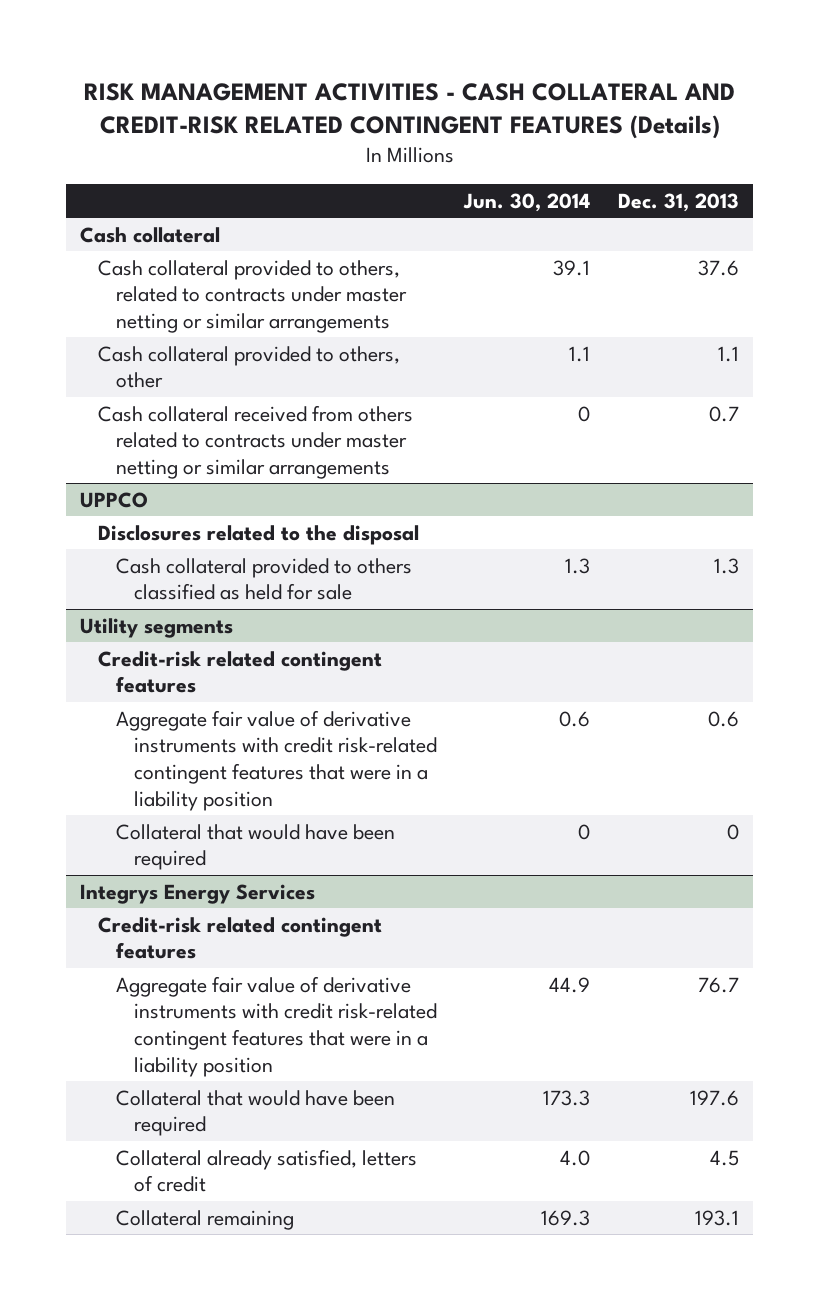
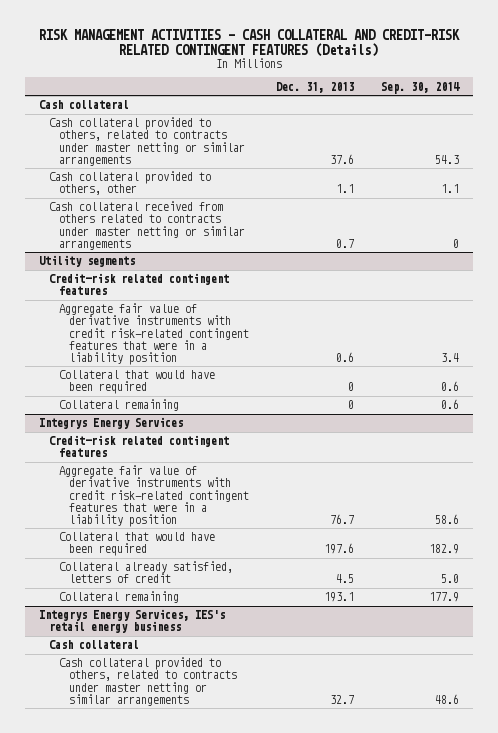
[463,192,591,212] Jun. 30, 2014 -> none
none -> [381,81,461,94] Sep. 30, 2014
[80,491,149,508] UPPCO -> none
[98,524,420,545] Disclosures related to the disposal -> none
[115,557,412,601] Cash collateral provided to others classified as held for sale -> none
none -> [58,399,179,412] Collateral remaining
none -> [38,609,225,634] Integrys Energy Services, IES's retail energy business
none -> [48,640,139,650] Cash collateral
none -> [58,657,237,706] Cash collateral provided to others, related to contracts under master netting or similar arrangements

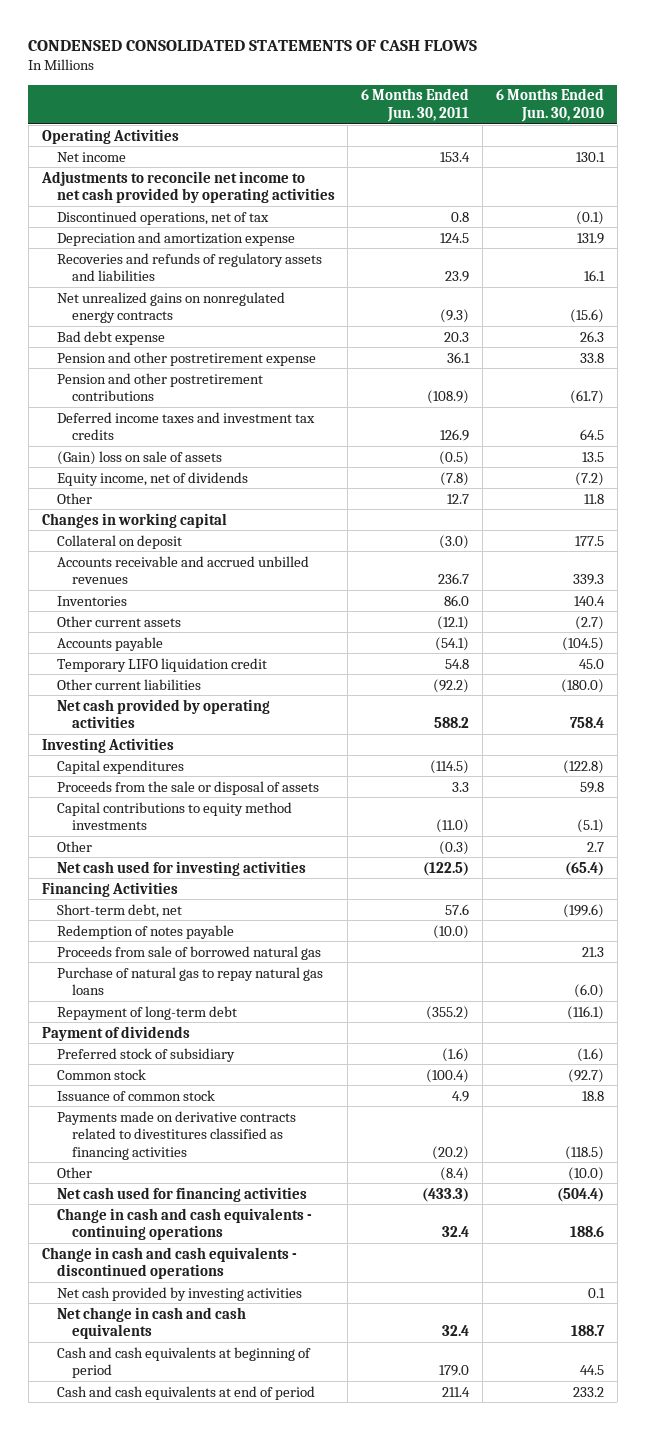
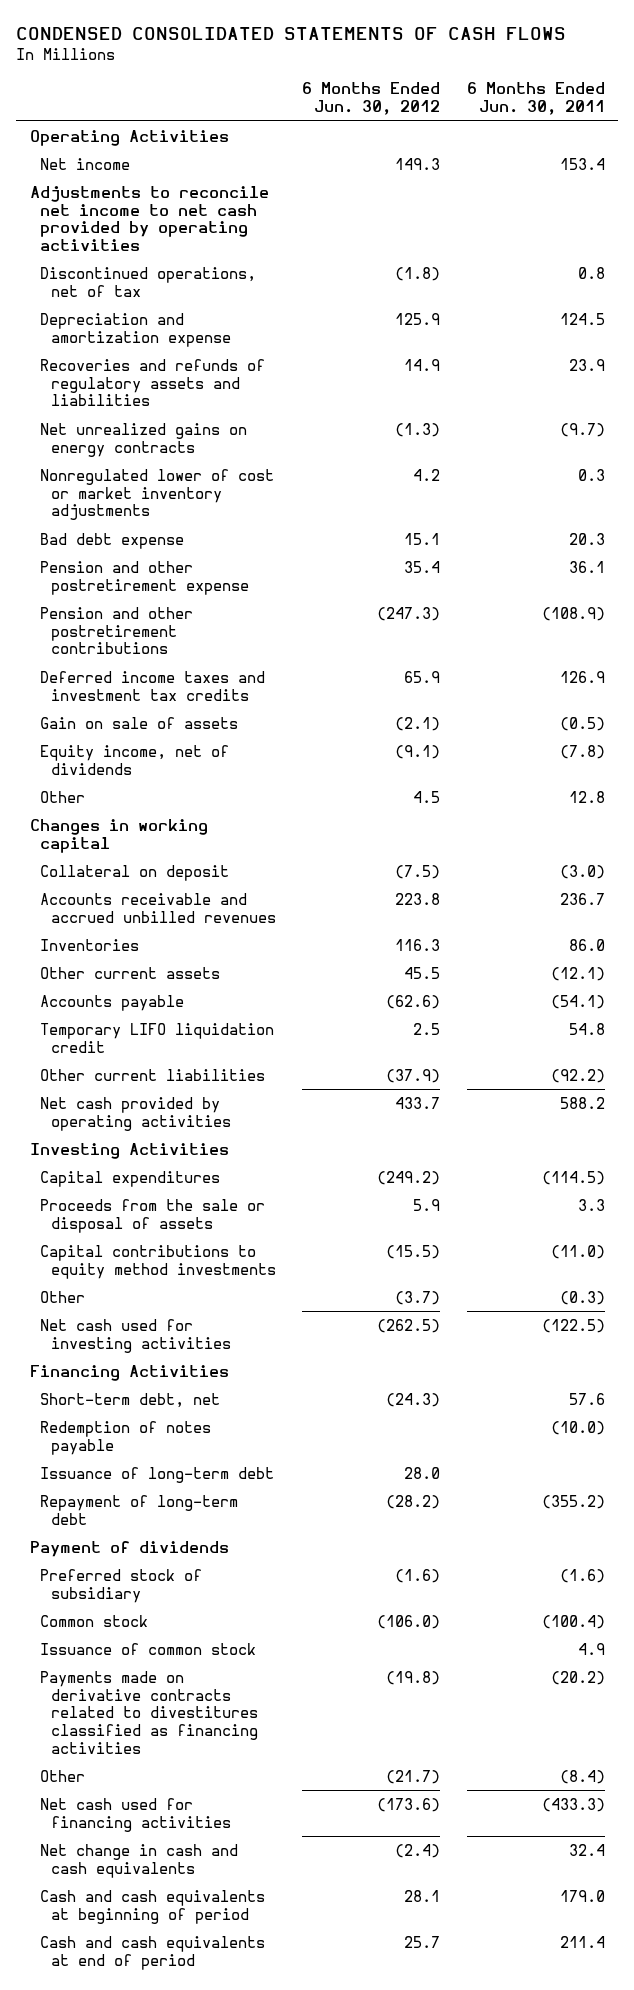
[496,88,605,122] 6 Months Ended Jun. 30, 2010 -> none
none -> [302,82,441,116] 6 Months Ended Jun. 30, 2012
[56,291,285,324] Net unrealized gains on nonregulated energy contracts -> [40,422,248,457] Net unrealized gains on energy contracts
[440,309,470,324] (9.3) -> [559,422,605,437] (9.7)
none -> [40,468,275,521] Nonregulated lower of cost or market inventory adjustments
[56,450,222,465] (Gain) loss on sale of assets -> [40,716,239,729] Gain on sale of assets
[447,493,470,504] 12.7 -> [568,790,605,803] 12.8
[56,945,321,960] Proceeds from sale of borrowed natural gas -> none
[56,966,323,996] Purchase of natural gas to repay natural gas loans -> none
none -> [40,1466,275,1483] Issuance of long-term debt
[56,1207,312,1241] Change in cash and cash equivalents - continuing operations -> none
[41,1246,297,1280] Change in cash and cash equivalents - discontinued operations -> none
[56,1286,302,1301] Net cash provided by investing activities -> none

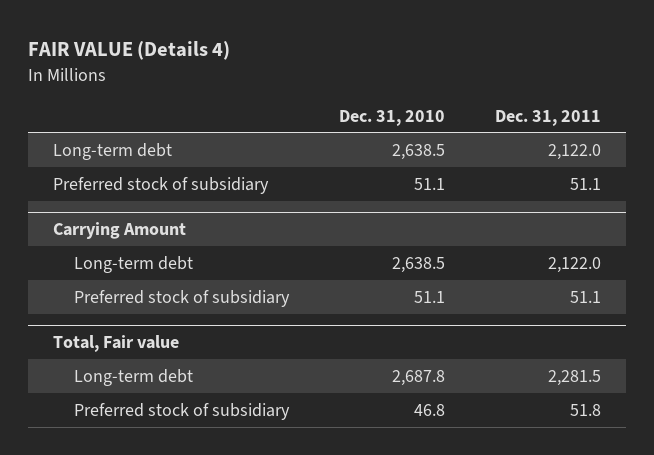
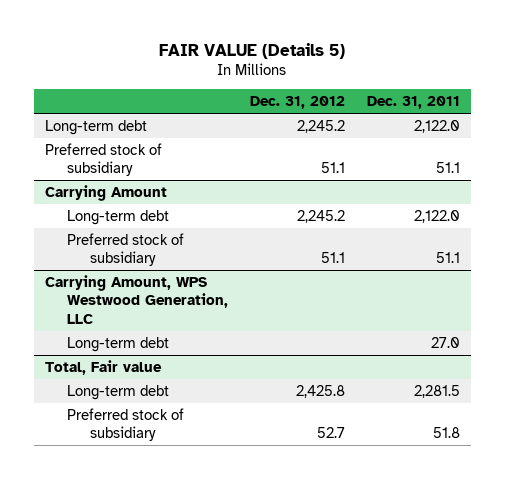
[28,41,231,61] FAIR VALUE (Details 4) -> [159,42,346,59] FAIR VALUE (Details 5)
[338,109,445,126] Dec. 31, 2010 -> none
none -> [250,96,346,110] Dec. 31, 2012
none -> [44,274,229,324] Carrying Amount, WPS Westwood Generation, LLC
none -> [67,336,170,352] Long-term debt

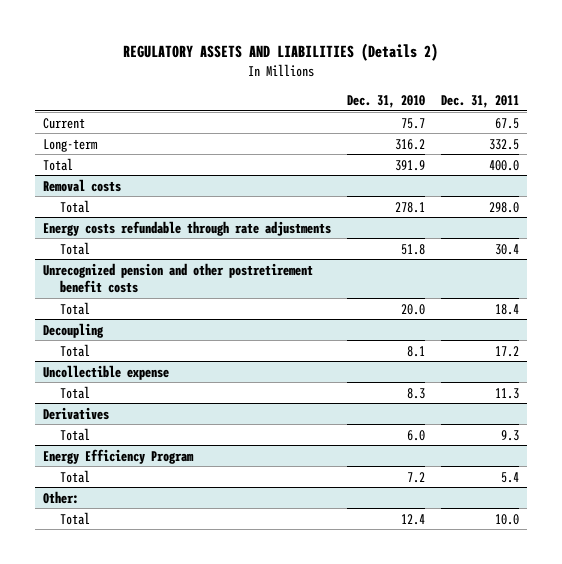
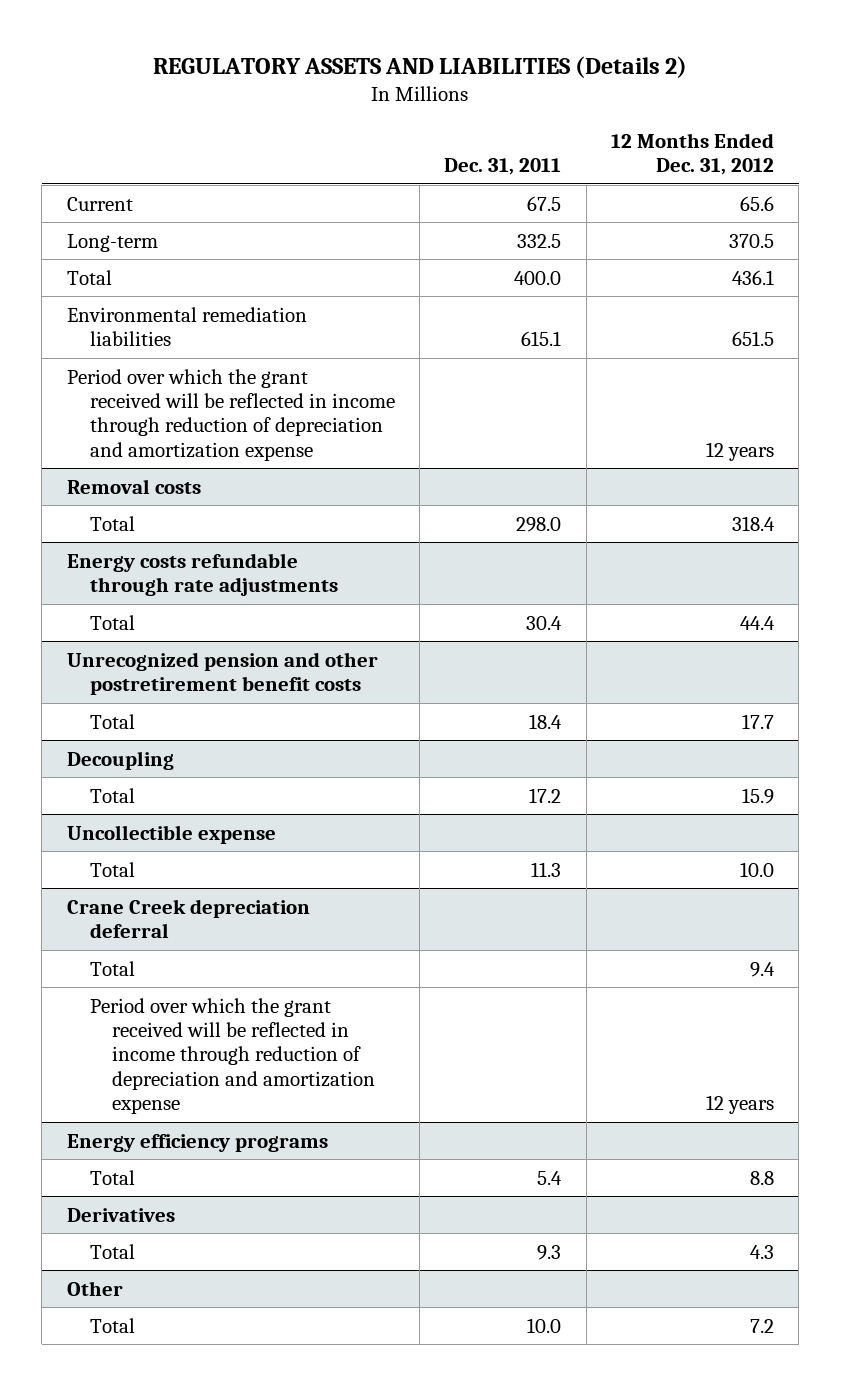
[347,95,426,109] Dec. 31, 2010 -> none
none -> [610,132,774,175] 12 Months Ended Dec. 31, 2012
none -> [66,306,307,347] Environmental remediation liabilities
none -> [66,368,395,461] Period over which the grant received will be reflected in income through reduction of depreciation and amortization expense
none -> [66,898,310,939] Crane Creek depreciation deferral
none -> [89,960,135,976] Total
none -> [89,997,376,1115] Period over which the grant received will be reflected in income through reduction of depreciation and amortization expense
none -> [66,1133,328,1152] Energy efficiency programs
none -> [89,1169,135,1185] Total
[43,448,195,464] Energy Efficiency Program -> none
[60,469,91,483] Total -> none
[43,490,80,504] Other: -> [66,1280,123,1296] Other

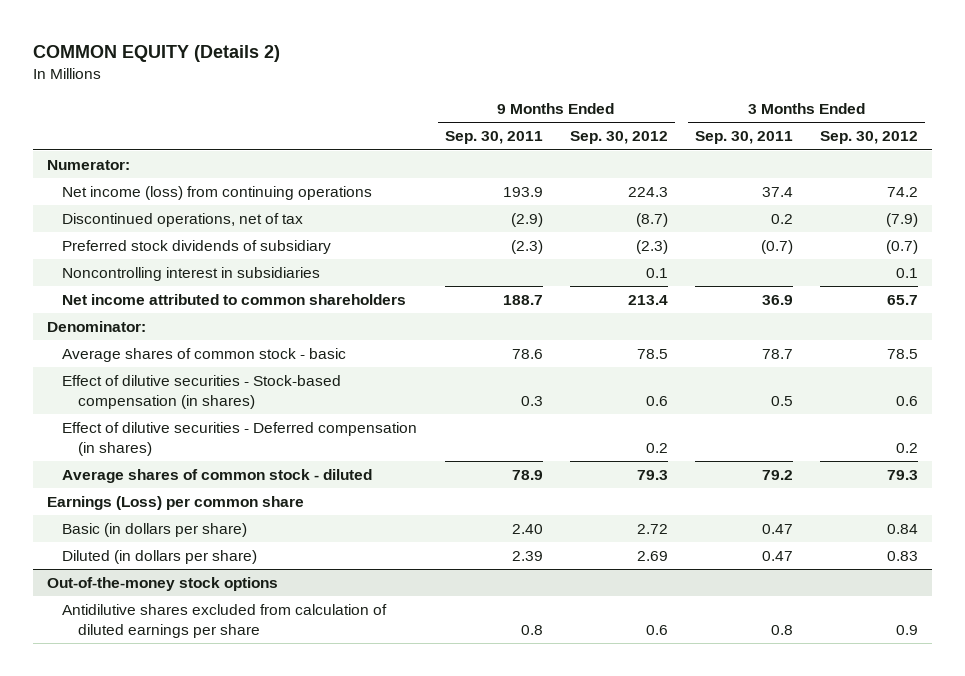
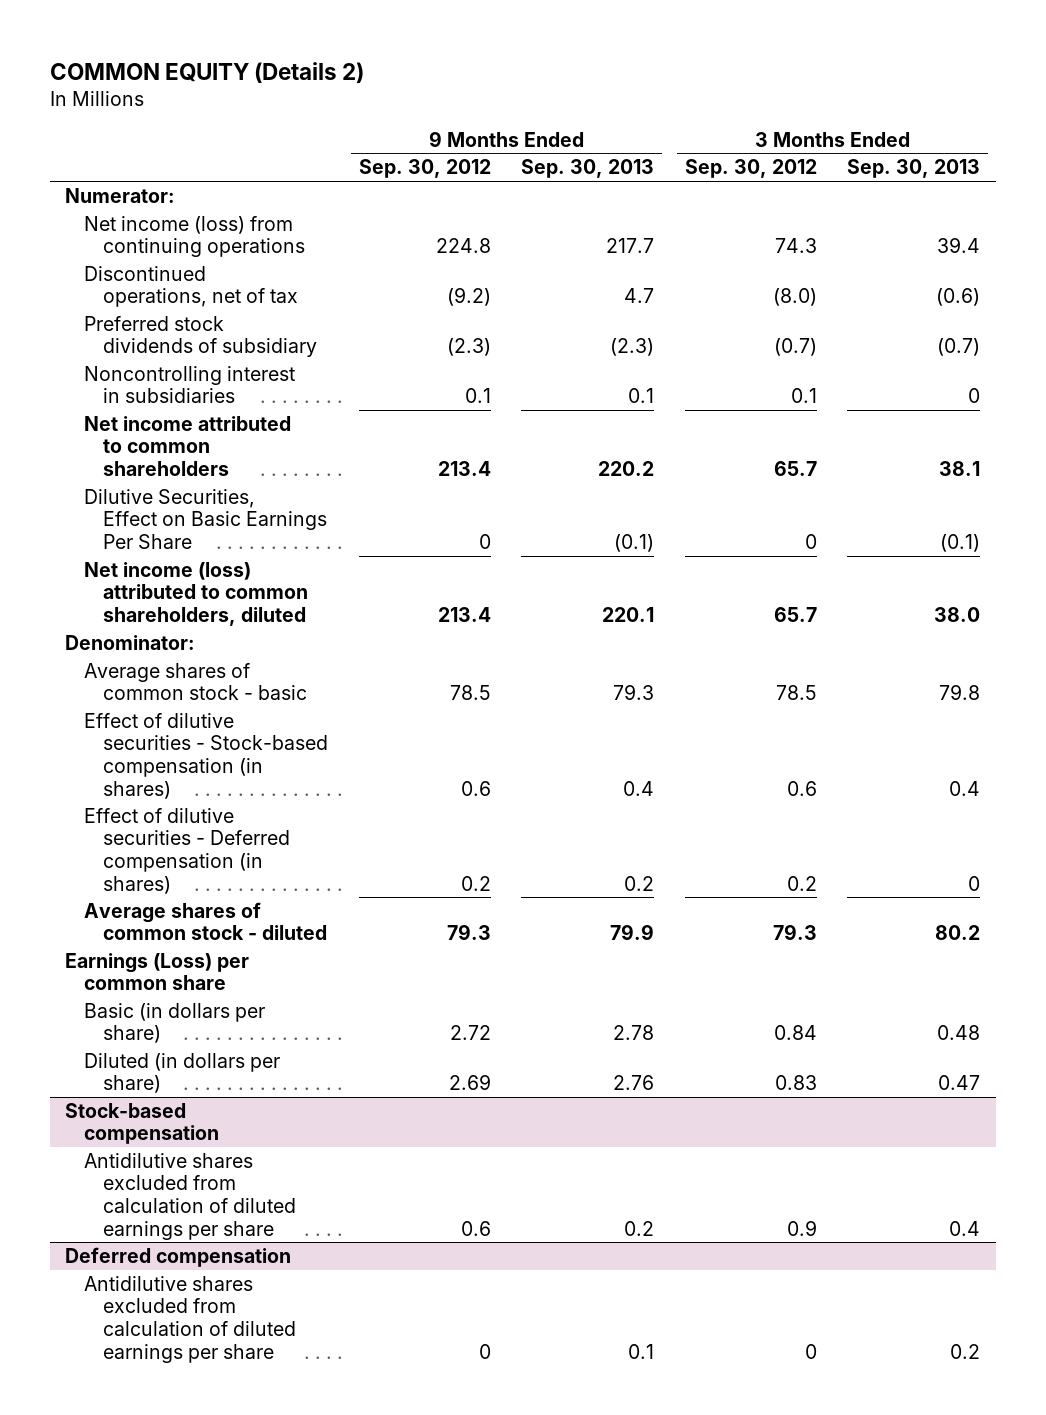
[444,131,543,145] Sep. 30, 2011 -> none
[695,131,794,145] Sep. 30, 2011 -> none
none -> [521,159,655,179] Sep. 30, 2013
none -> [847,159,981,179] Sep. 30, 2013
[627,187,668,198] 224.3 -> [435,238,491,254] 224.8
[887,187,919,198] 74.2 -> [774,238,817,254] 74.3
[635,213,668,228] (8.7) -> [446,287,491,307] (9.2)
[886,213,919,228] (7.9) -> [772,288,817,307] (8.0)
none -> [84,488,328,550] Dilutive Securities, Effect on Basic Earnings Per Share
none -> [84,561,309,627] Net income (loss) attributed to common shareholders, diluted
[46,577,278,592] Out-of-the-money stock options -> none
none -> [65,1102,220,1145] Stock-based compensation
none -> [65,1246,292,1267] Deferred compensation
none -> [84,1275,297,1363] Antidilutive shares excluded from calculation of diluted earnings per share

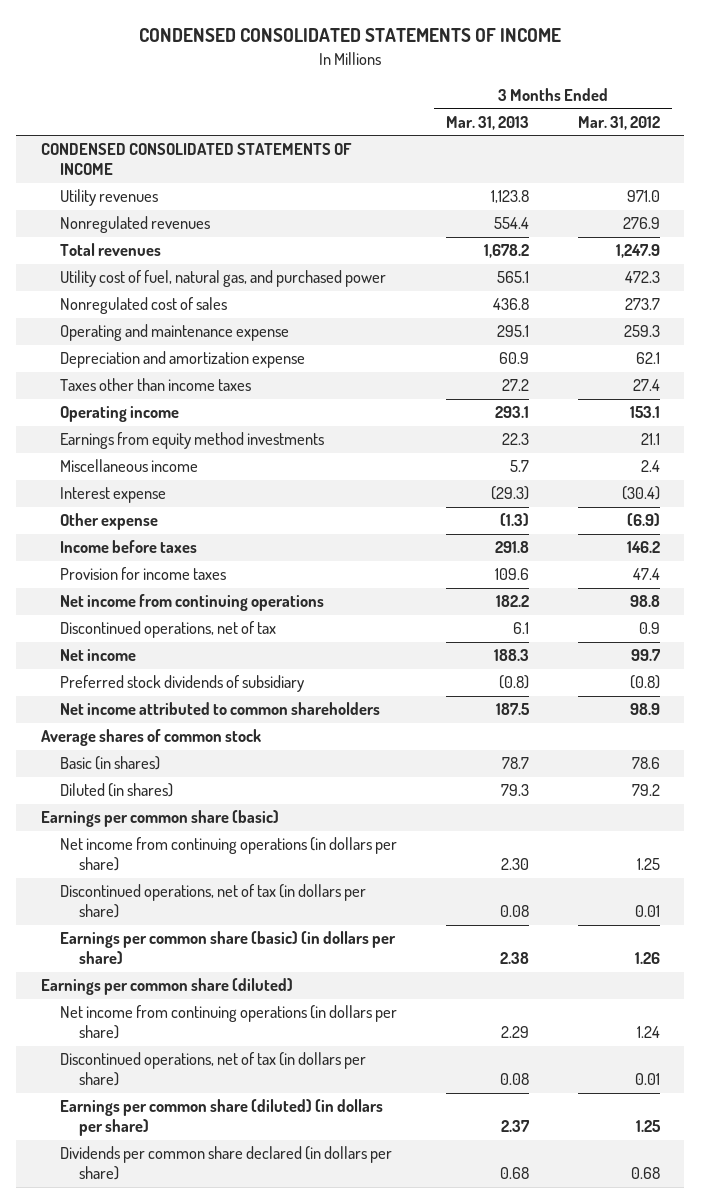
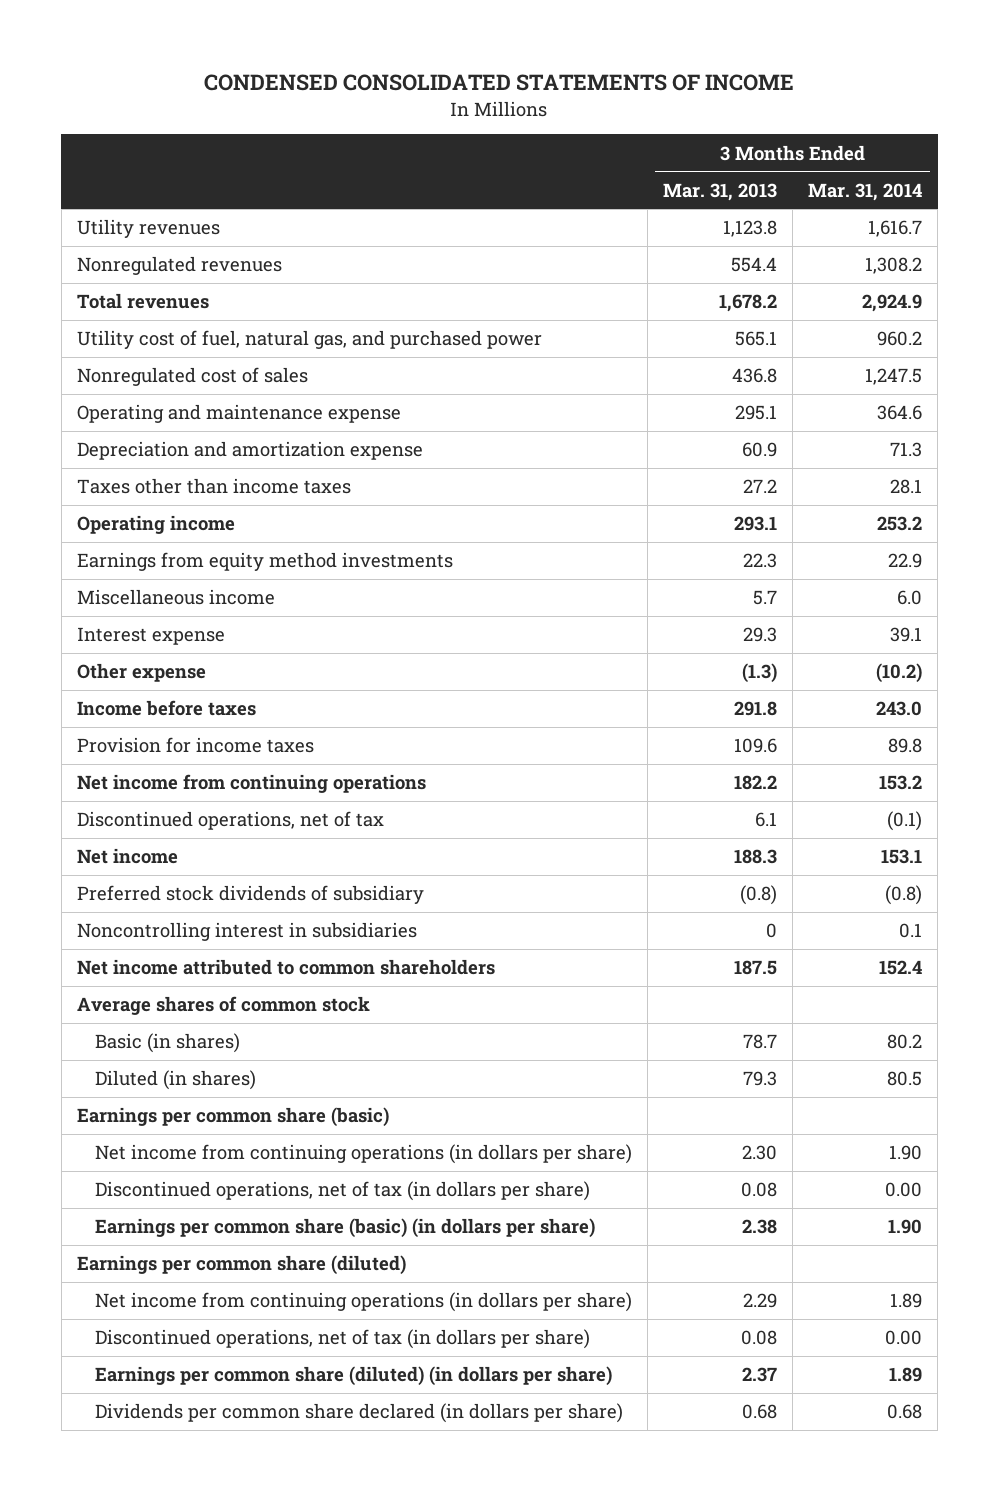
[577,115,660,130] Mar. 31, 2012 -> none
none -> [808,182,923,201] Mar. 31, 2014
[40,143,352,176] CONDENSED CONSOLIDATED STATEMENTS OF INCOME -> none
[490,486,529,501] (29.3) -> [743,627,778,643] 29.3
none -> [76,922,417,942] Noncontrolling interest in subsidiaries

